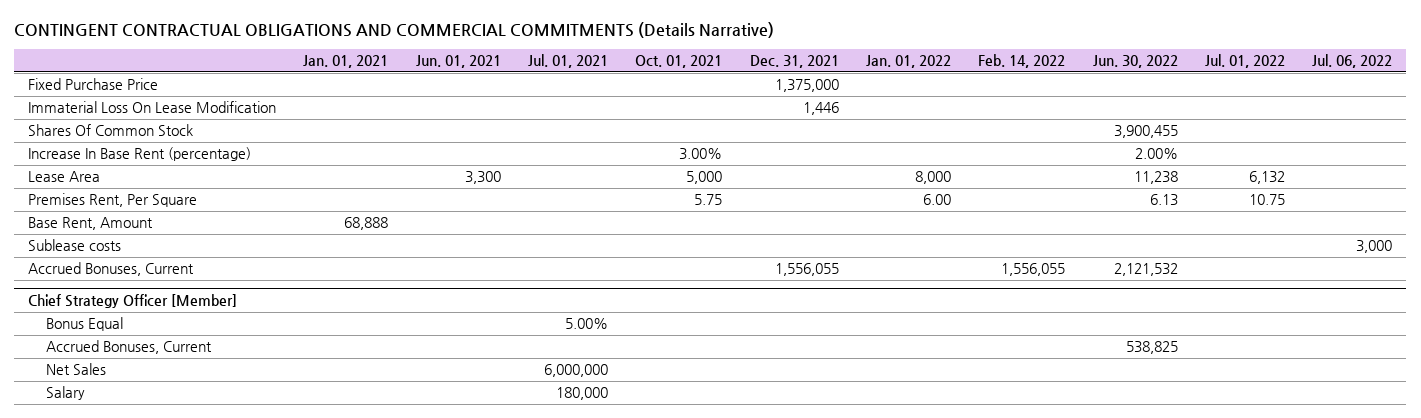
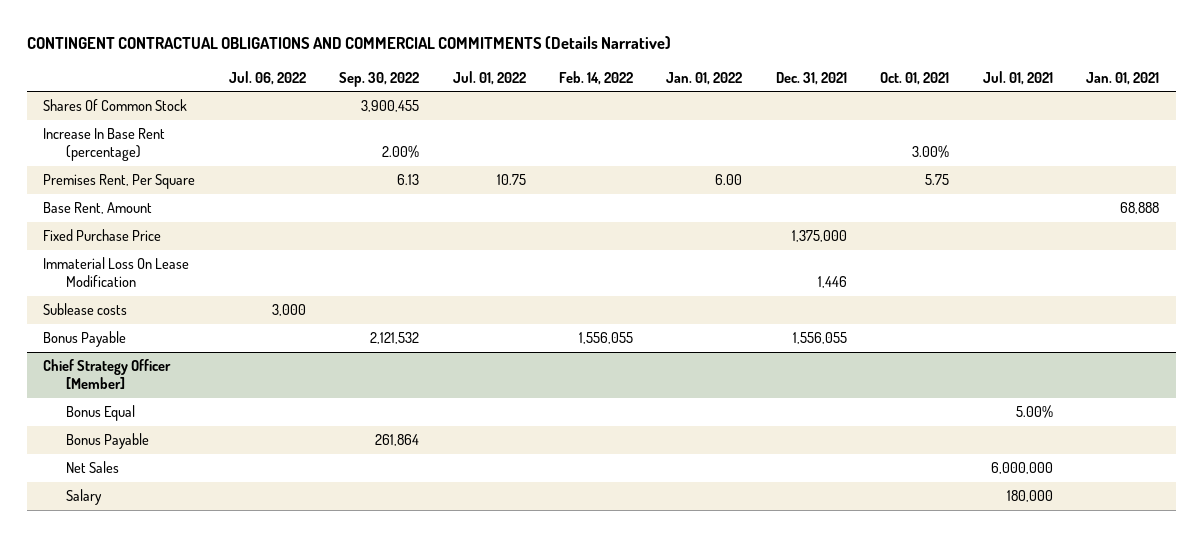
[415,55,501,69] Jun. 01, 2021 -> none
[1092,55,1178,69] Jun. 30, 2022 -> none
none -> [339,71,420,87] Sep. 30, 2022
[28,171,101,183] Lease Area -> none
[28,78,159,91] Fixed Purchase Price -> [43,229,162,242] Fixed Purchase Price
[28,101,277,114] Immaterial Loss On Lease Modification -> [43,257,190,288] Immaterial Loss On Lease Modification
[28,262,195,277] Accrued Bonuses, Current -> [43,331,127,348] Bonus Payable
[45,340,212,355] Accrued Bonuses, Current -> [65,433,149,450] Bonus Payable

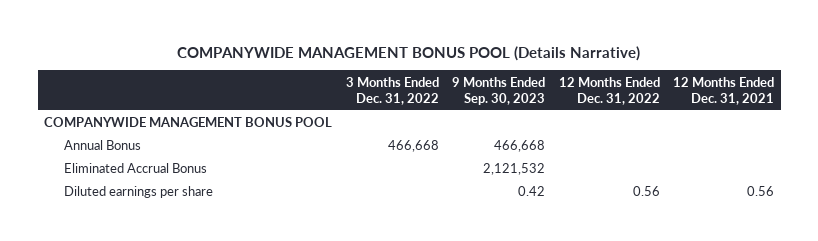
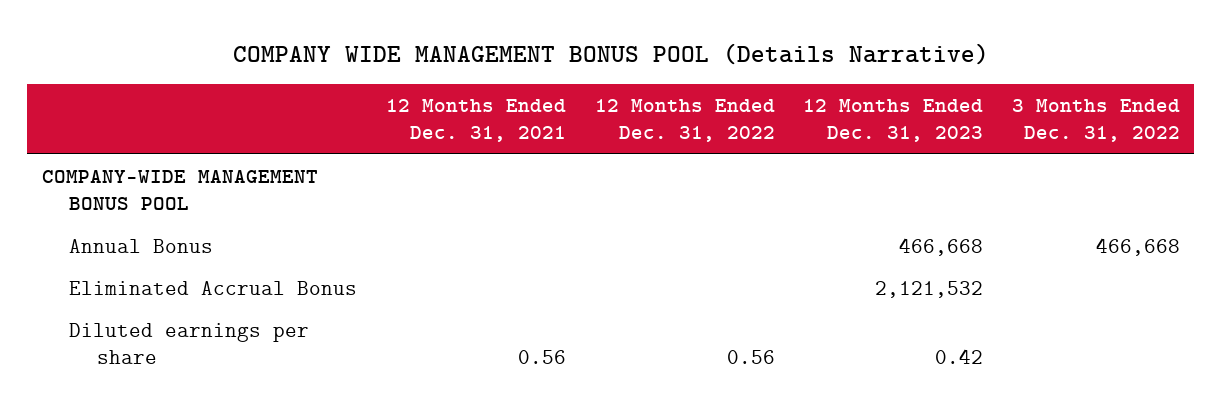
[177,45,641,61] COMPANYWIDE MANAGEMENT BONUS POOL (Details Narrative) -> [232,42,989,65] COMPANY WIDE MANAGEMENT BONUS POOL (Details Narrative)
[452,76,546,105] 9 Months Ended Sep. 30, 2023 -> none
none -> [803,99,984,143] 12 Months Ended Dec. 31, 2023
[44,117,333,128] COMPANYWIDE MANAGEMENT BONUS POOL -> [41,170,318,211] COMPANY-WIDE MANAGEMENT BONUS POOL

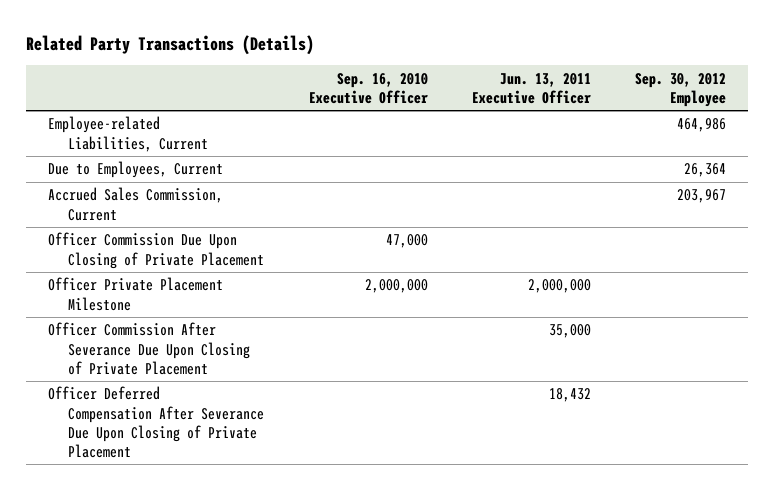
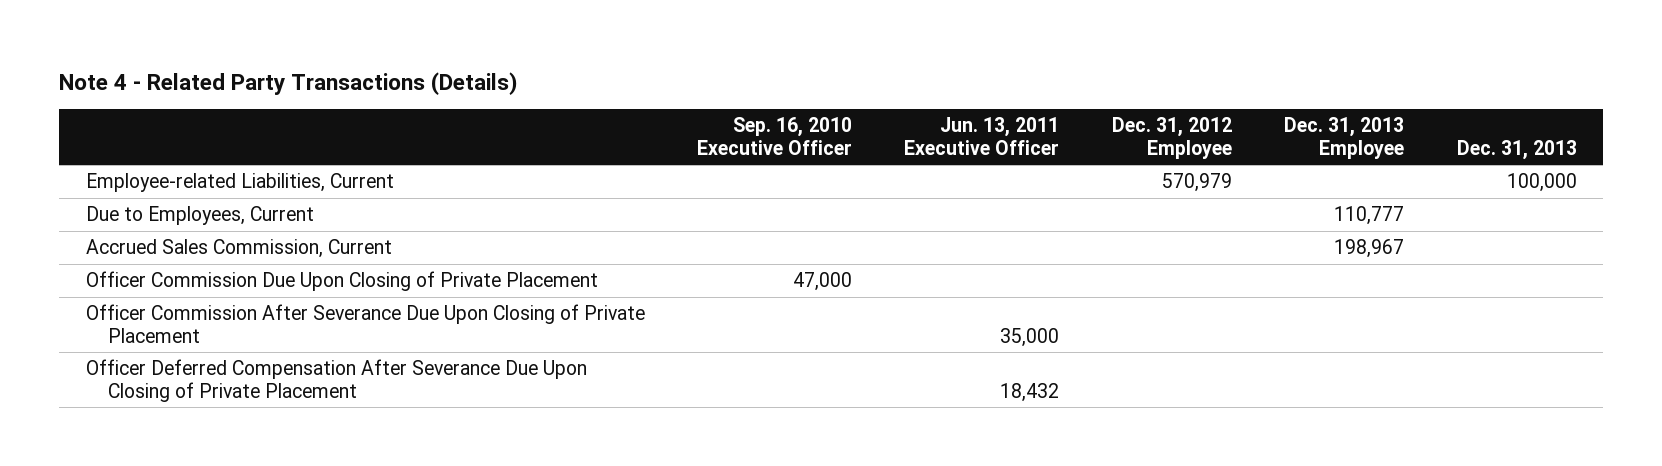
[25,34,314,55] Related Party Transactions (Details) -> [59,71,518,95] Note 4 - Related Party Transactions (Details)
[635,72,727,107] Sep. 30, 2012 Employee -> none
none -> [1111,117,1232,160] Dec. 31, 2012 Employee
none -> [1284,117,1405,160] Dec. 31, 2013 Employee
none -> [1456,140,1577,161] Dec. 31, 2013
[48,277,224,311] Officer Private Placement Milestone -> none

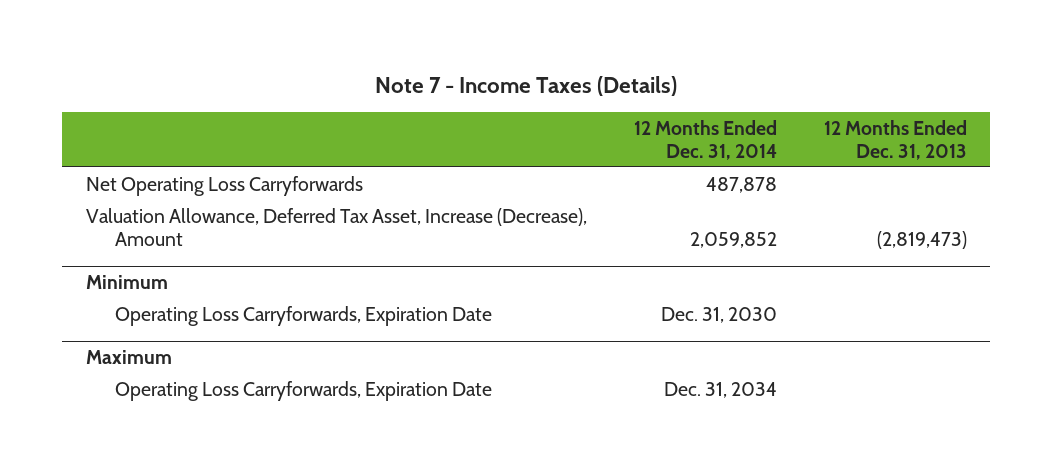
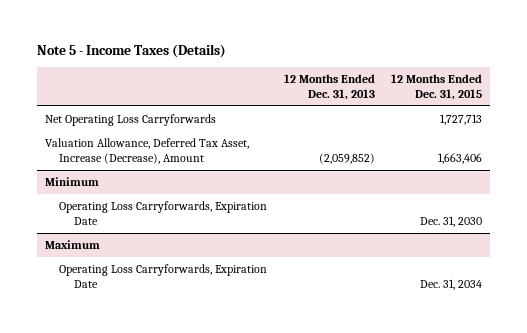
[375,75,678,96] Note 7 - Income Taxes (Details) -> [36,44,226,59] Note 5 - Income Taxes (Details)
[633,119,777,160] 12 Months Ended Dec. 31, 2014 -> none
none -> [391,74,483,100] 12 Months Ended Dec. 31, 2015
[876,230,967,249] (2,819,473) -> [318,152,375,164] (2,059,852)

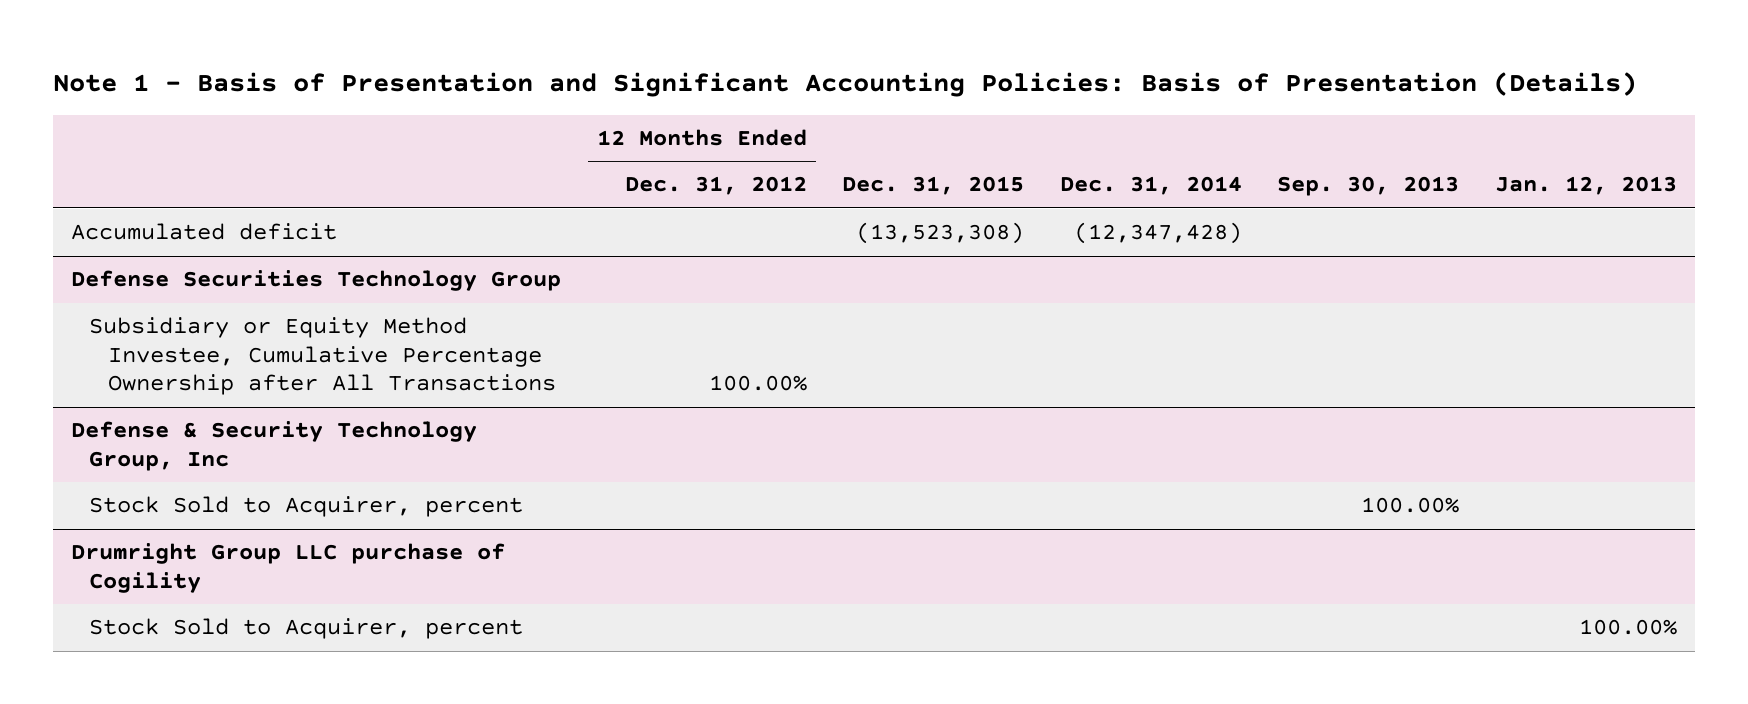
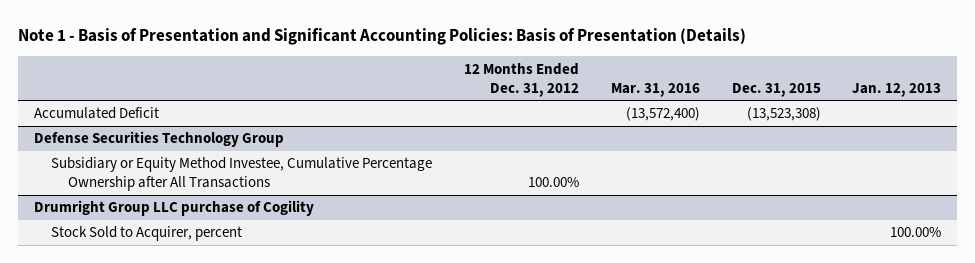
[1059,176,1242,196] Dec. 31, 2014 -> none
[1277,176,1460,197] Sep. 30, 2013 -> none
none -> [610,82,700,97] Mar. 31, 2016
[71,223,338,241] Accumulated deficit -> [34,107,160,120] Accumulated Deficit
[71,421,478,471] Defense & Security Technology Group, Inc -> none
[89,496,524,518] Stock Sold to Acquirer, percent -> none

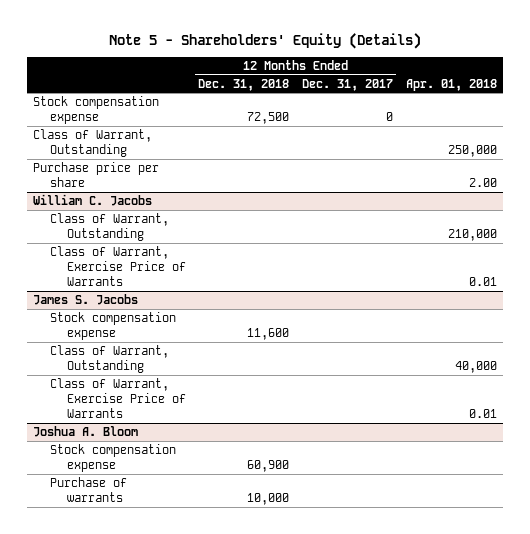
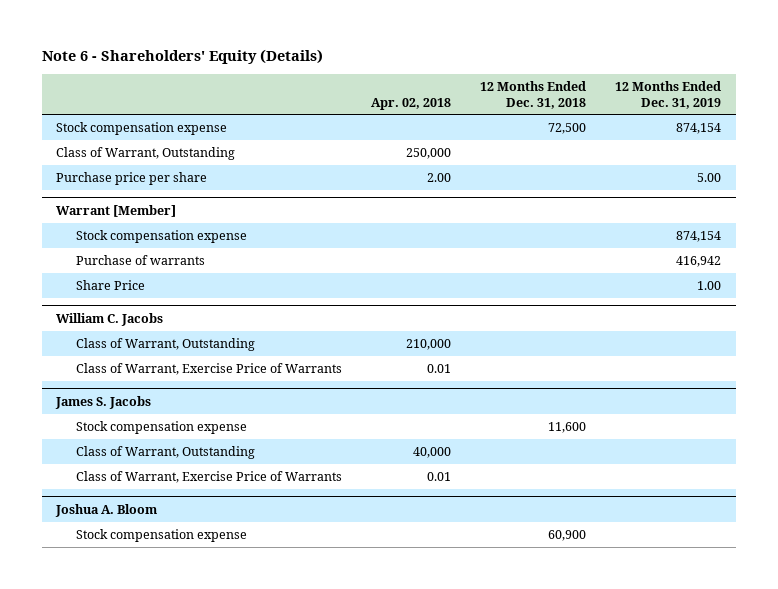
[109,33,422,50] Note 5 - Shareholders' Equity (Details) -> [41,49,323,65] Note 6 - Shareholders' Equity (Details)
[302,78,394,91] Dec. 31, 2017 -> none
[406,78,498,91] Apr. 01, 2018 -> none
none -> [370,97,451,110] Apr. 02, 2018
none -> [615,80,722,109] 12 Months Ended Dec. 31, 2019
none -> [56,204,177,217] Warrant [Member]
none -> [75,229,247,243] Stock compensation expense
none -> [75,254,205,265] Purchase of warrants
none -> [75,279,145,290] Share Price
[50,476,128,502] Purchase of warrants -> none

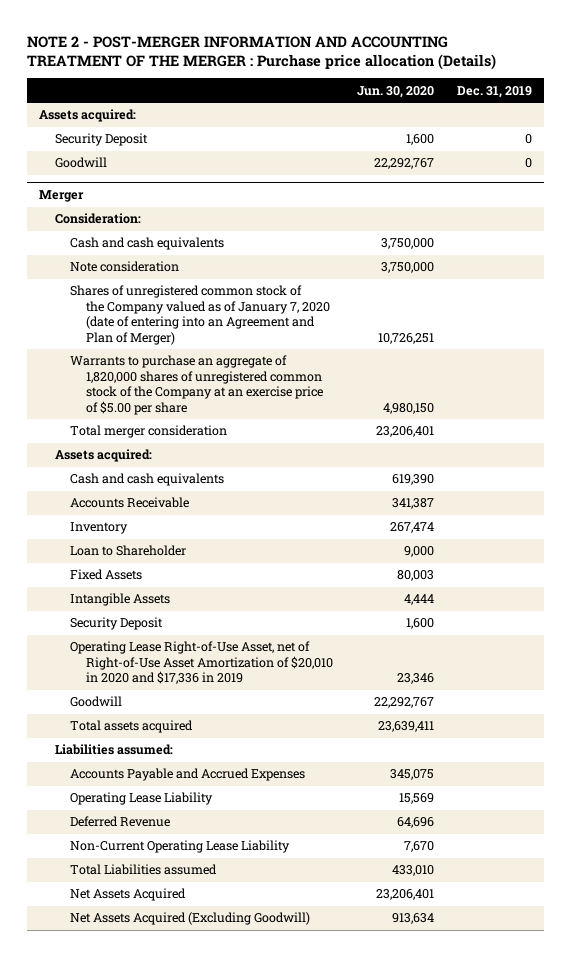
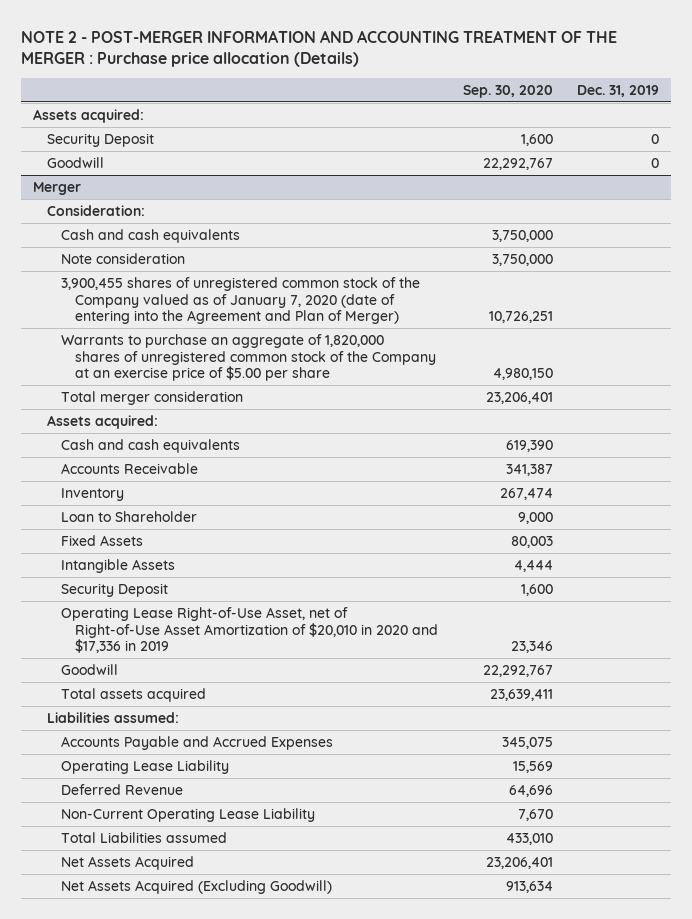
[356,85,434,98] Jun. 30, 2020 -> none
none -> [462,84,553,98] Sep. 30, 2020
[70,285,330,345] Shares of unregistered common stock of the Company valued as of January 7, 2020 (date of entering into an Agreement and Plan of Merger) -> [61,276,421,325] 3,900,455 shares of unregistered common stock of the Company valued as of January 7, 2020 (date of entering into the Agreement and Plan of Merger)

